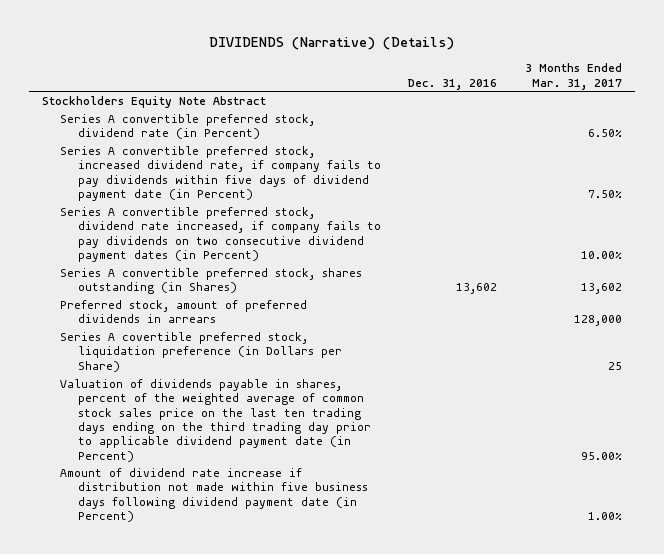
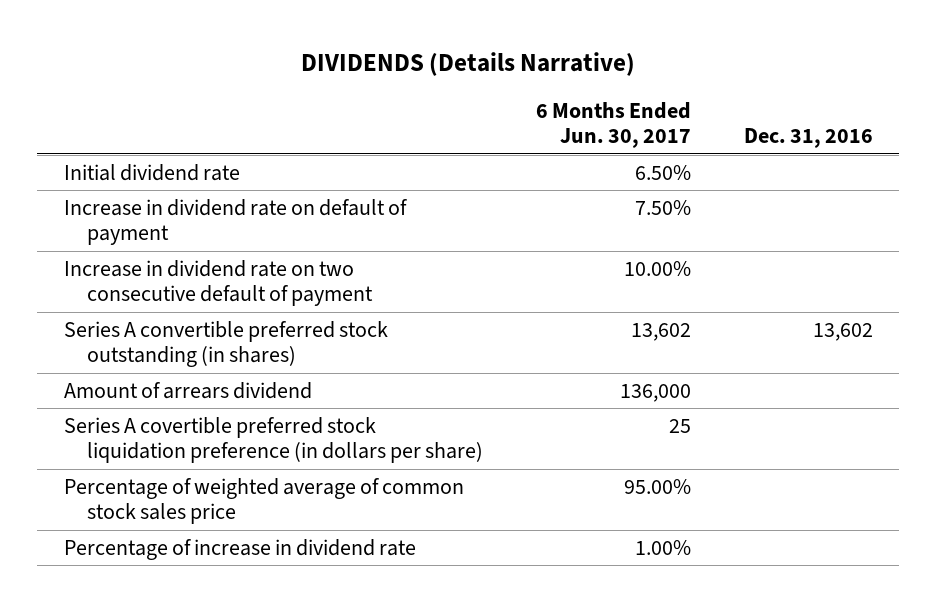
[208,37,454,51] DIVIDENDS (Narrative) (Details) -> [301,52,636,77] DIVIDENDS (Details Narrative)
[524,63,622,90] 3 Months Ended Mar. 31, 2017 -> none
none -> [536,101,692,149] 6 Months Ended Jun. 30, 2017
[42,96,267,109] Stockholders Equity Note Abstract -> none
[60,114,316,140] Series A convertible preferred stock, dividend rate (in Percent) -> [63,163,240,181] Initial dividend rate
[60,146,382,202] Series A convertible preferred stock, increased dividend rate, if company fails to pay dividends within five days of dividend payment date (in Percent) -> [63,198,408,246] Increase in dividend rate on default of payment
[60,207,382,263] Series A convertible preferred stock, dividend rate increased, if company fails to pay dividends on two consecutive dividend payment dates (in Percent) -> [63,259,374,307] Increase in dividend rate on two consecutive default of payment
[60,268,363,295] Series A convertible preferred stock, shares outstanding (in Shares) -> [63,320,388,368] Series A convertible preferred stock outstanding (in shares)
[60,300,308,324] Preferred stock, amount of preferred dividends in arrears -> [63,381,312,399] Amount of arrears dividend
[60,332,343,372] Series A covertible preferred stock, liquidation preference (in Dollars per Share) -> [63,416,484,464] Series A covertible preferred stock liquidation preference (in dollars per share)
[60,379,372,462] Valuation of dividends payable in shares, percent of the weighted average of common stock sales price on the last ten trading days ending on the third trading day prior to applicable dividend payment date (in Percent) -> [63,477,464,525] Percentage of weighted average of common stock sales price
[60,468,369,523] Amount of dividend rate increase if distribution not made within five business days following dividend payment date (in Percent) -> [63,538,416,560] Percentage of increase in dividend rate

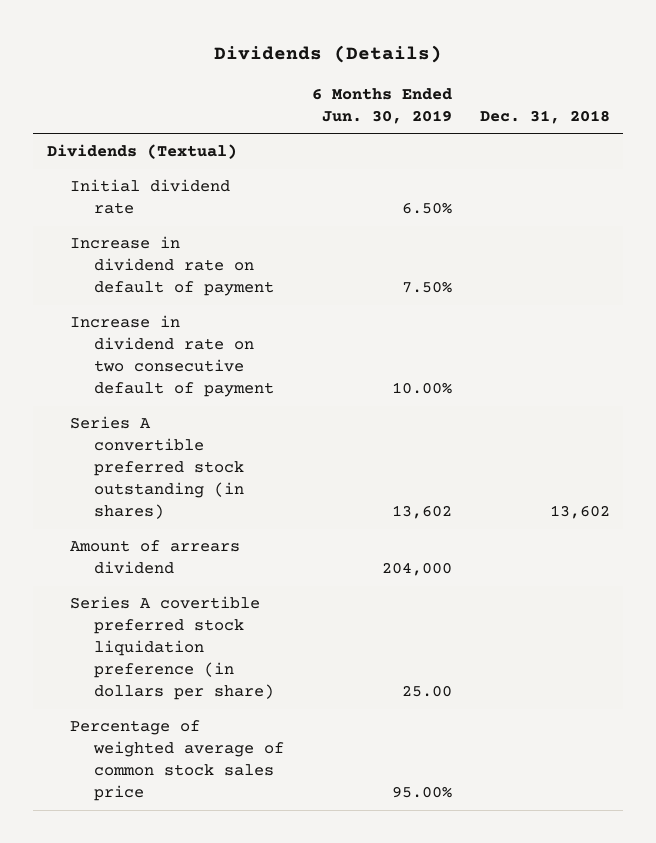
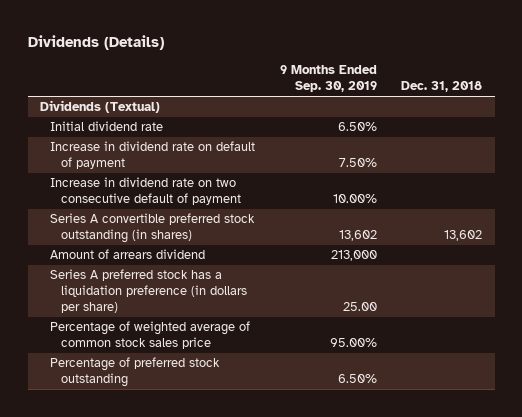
[311,87,452,124] 6 Months Ended Jun. 30, 2019 -> none
none -> [279,65,377,93] 9 Months Ended Sep. 30, 2019
[70,596,274,701] Series A covertible preferred stock liquidation preference (in dollars per share) -> [50,269,247,314] Series A preferred stock has a liquidation preference (in dollars per share)
none -> [50,357,221,388] Percentage of preferred stock outstanding

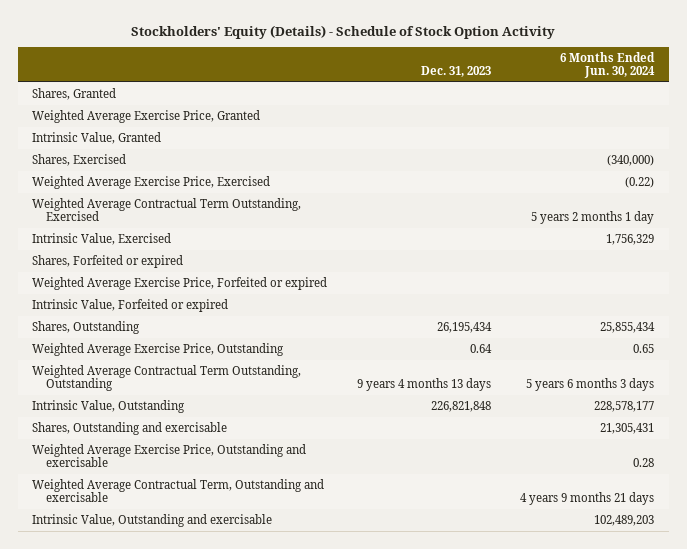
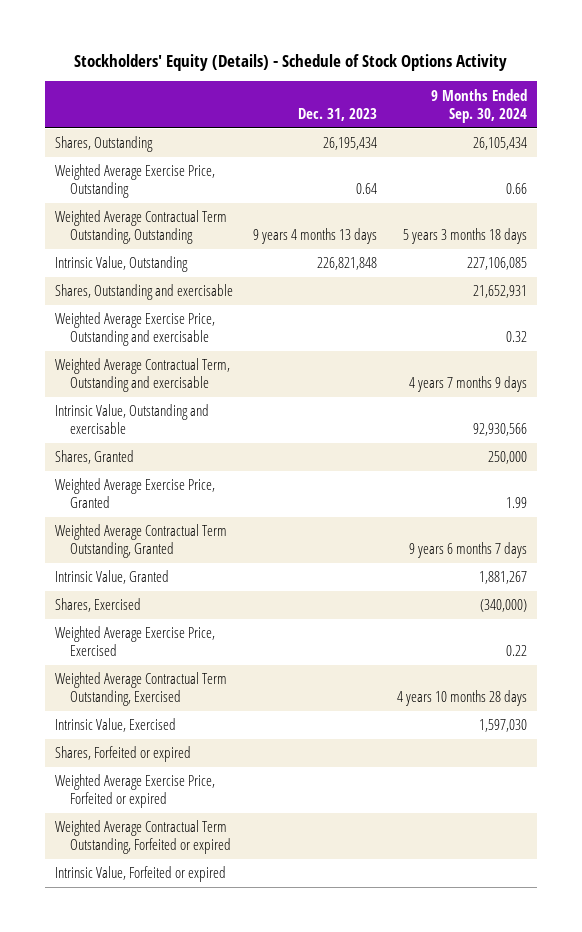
[131,24,556,39] Stockholders' Equity (Details) - Schedule of Stock Option Activity -> [73,53,507,71] Stockholders' Equity (Details) - Schedule of Stock Options Activity
[560,51,656,79] 6 Months Ended Jun. 30, 2024 -> none
none -> [430,88,527,123] 9 Months Ended Sep. 30, 2024
[32,320,141,334] Shares, Outstanding -> [54,136,153,153] Shares, Outstanding
[32,342,285,356] Weighted Average Exercise Price, Outstanding -> [54,164,215,199] Weighted Average Exercise Price, Outstanding
[32,364,302,392] Weighted Average Contractual Term Outstanding, Outstanding -> [54,210,227,245] Weighted Average Contractual Term Outstanding, Outstanding
[32,399,186,413] Intrinsic Value, Outstanding -> [54,256,188,273] Intrinsic Value, Outstanding
[32,421,228,435] Shares, Outstanding and exercisable -> [54,284,233,301] Shares, Outstanding and exercisable
[32,443,307,468] Weighted Average Exercise Price, Outstanding and exercisable -> [54,312,215,347] Weighted Average Exercise Price, Outstanding and exercisable
[32,478,325,503] Weighted Average Contractual Term, Outstanding and exercisable -> [54,358,230,393] Weighted Average Contractual Term, Outstanding and exercisable
[32,513,273,527] Intrinsic Value, Outstanding and exercisable -> [54,404,209,435] Intrinsic Value, Outstanding and exercisable
none -> [54,524,227,559] Weighted Average Contractual Term Outstanding, Granted
none -> [54,820,232,855] Weighted Average Contractual Term Outstanding, Forfeited or expired

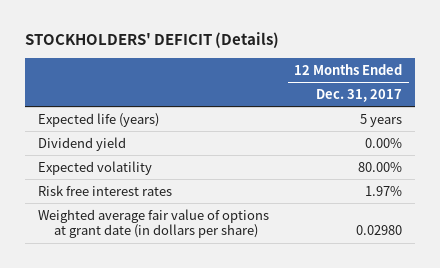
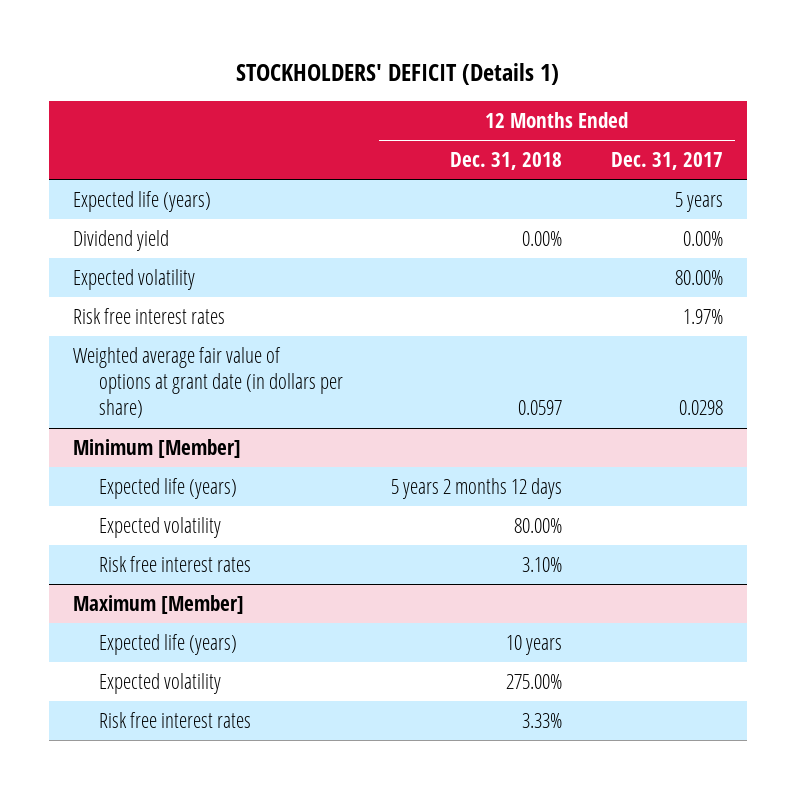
[25,32,280,49] STOCKHOLDERS' DEFICIT (Details) -> [235,62,559,85] STOCKHOLDERS' DEFICIT (Details 1)
none -> [450,152,563,171] Dec. 31, 2018
[356,225,403,236] 0.02980 -> [678,400,723,416] 0.0298
none -> [73,438,242,458] Minimum [Member]
none -> [99,477,238,499] Expected life (years)
none -> [99,516,222,538] Expected volatility
none -> [99,555,252,572] Risk free interest rates
none -> [73,594,245,614] Maximum [Member]
none -> [99,633,238,655] Expected life (years)
none -> [99,672,222,694] Expected volatility
none -> [99,711,252,728] Risk free interest rates

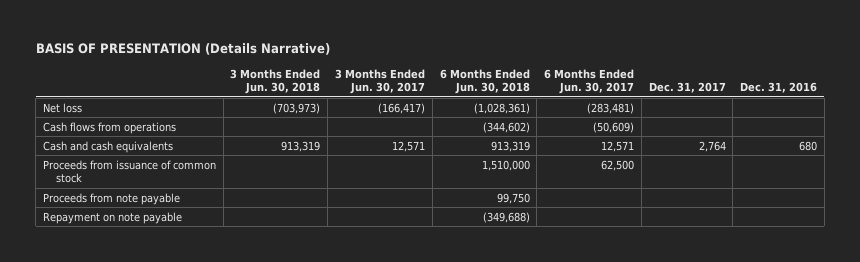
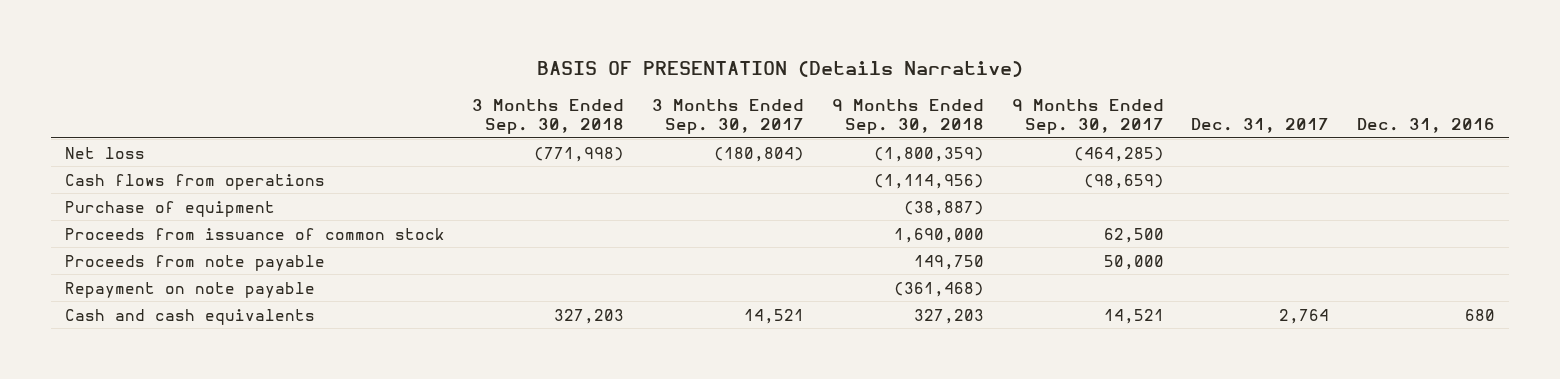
[230,68,321,95] 3 Months Ended Jun. 30, 2018 -> none
[334,68,425,95] 3 Months Ended Jun. 30, 2017 -> none
[439,68,530,95] 6 Months Ended Jun. 30, 2018 -> none
[544,68,635,95] 6 Months Ended Jun. 30, 2017 -> none
none -> [472,98,625,134] 3 Months Ended Sep. 30, 2018
none -> [652,98,805,134] 3 Months Ended Sep. 30, 2017
none -> [831,98,984,134] 9 Months Ended Sep. 30, 2018
none -> [1011,98,1164,134] 9 Months Ended Sep. 30, 2017
none -> [64,200,275,217] Purchase of equipment
[42,140,173,153] Cash and cash equivalents -> [64,308,315,325] Cash and cash equivalents

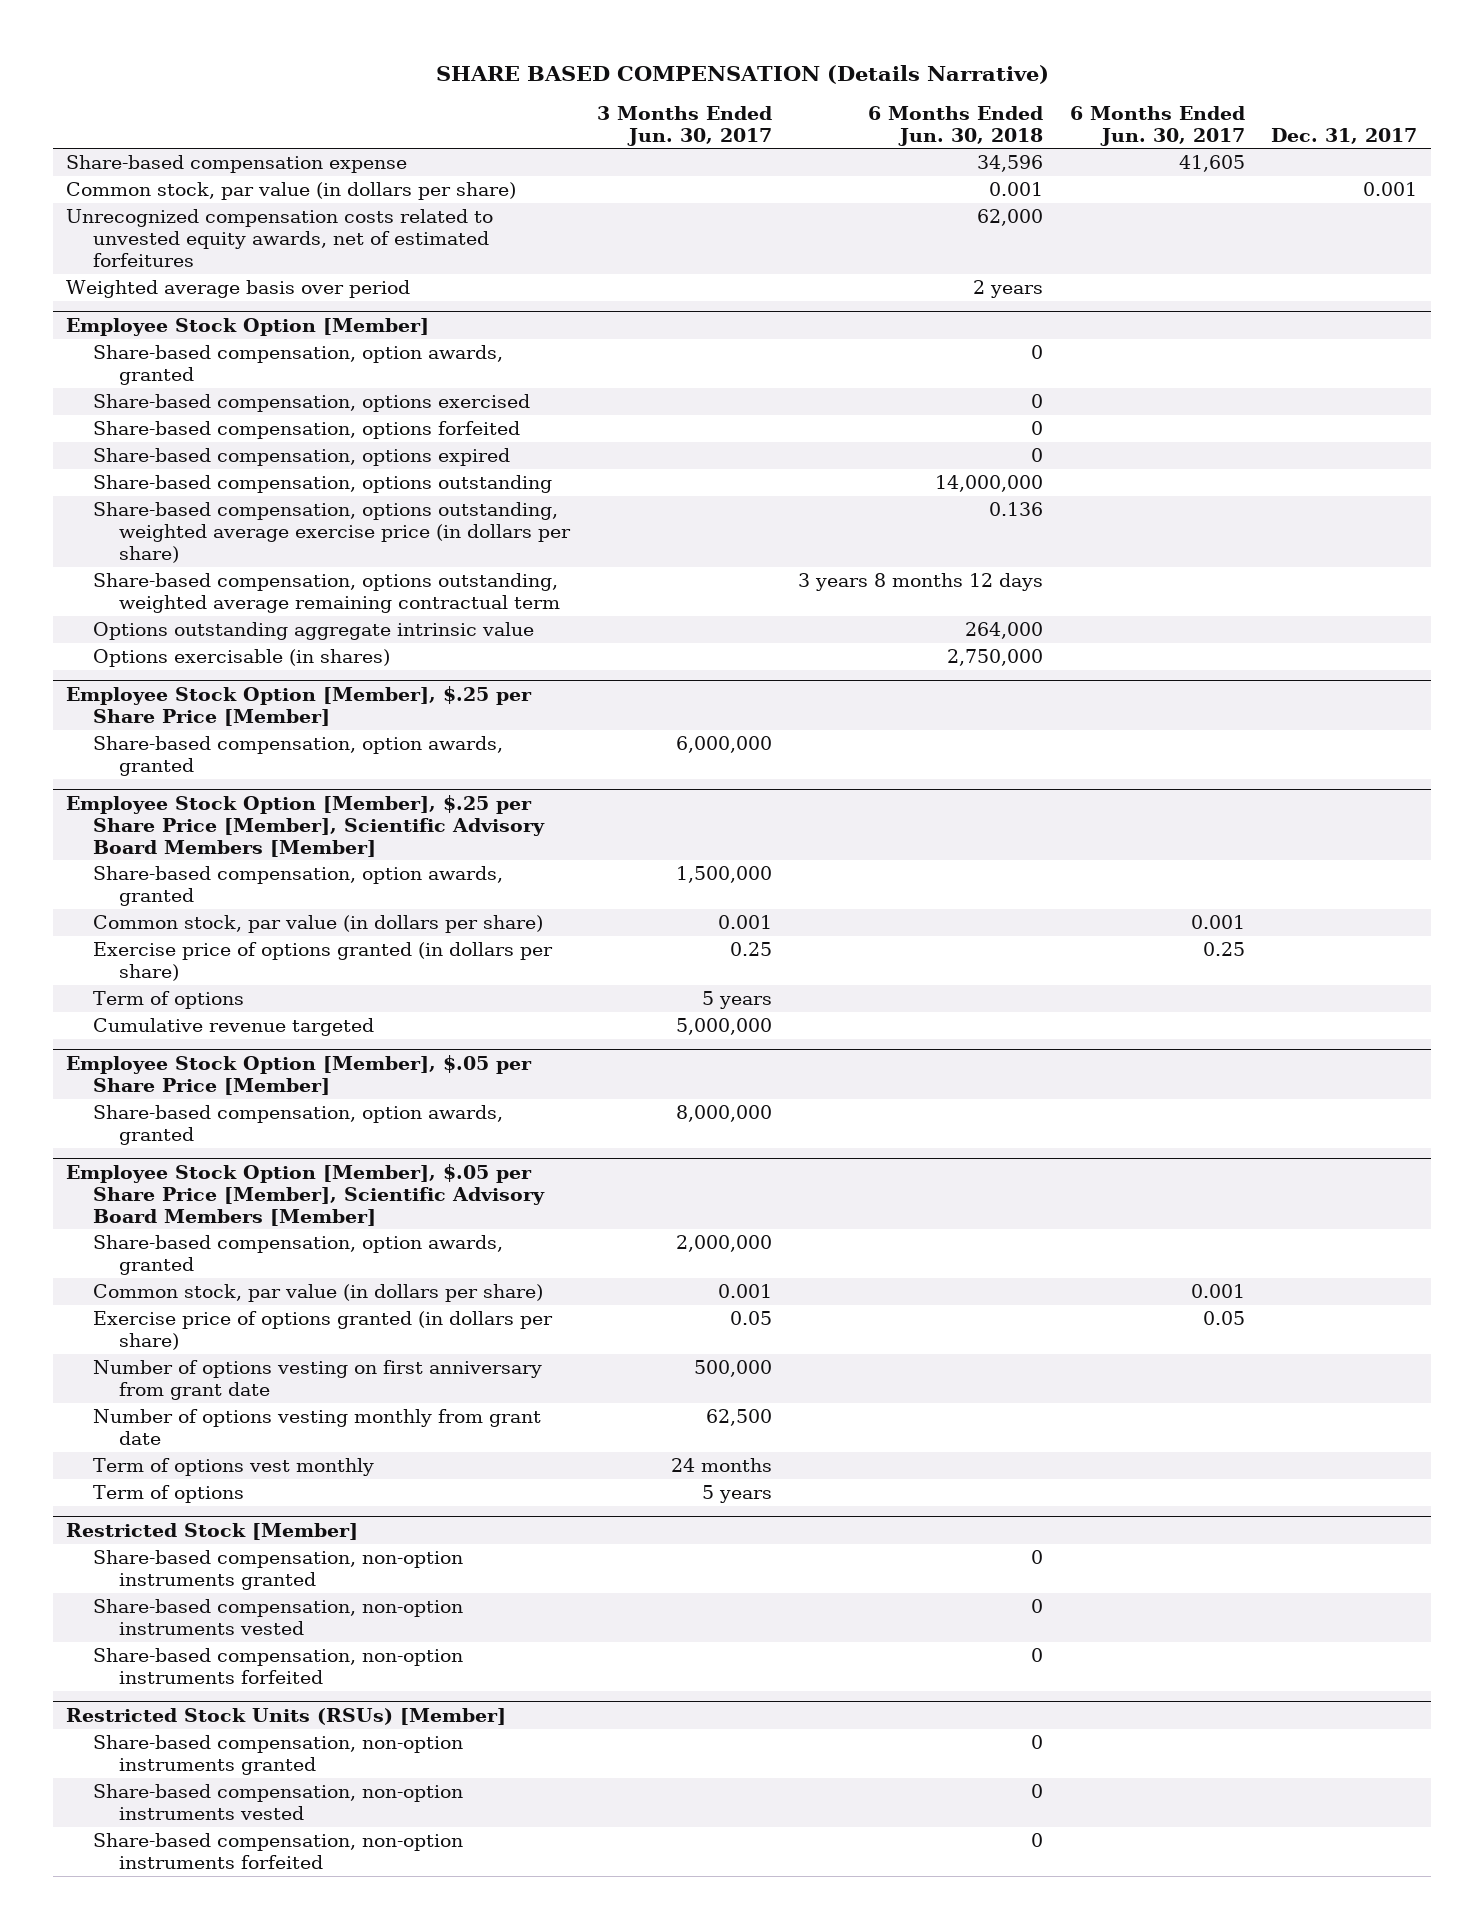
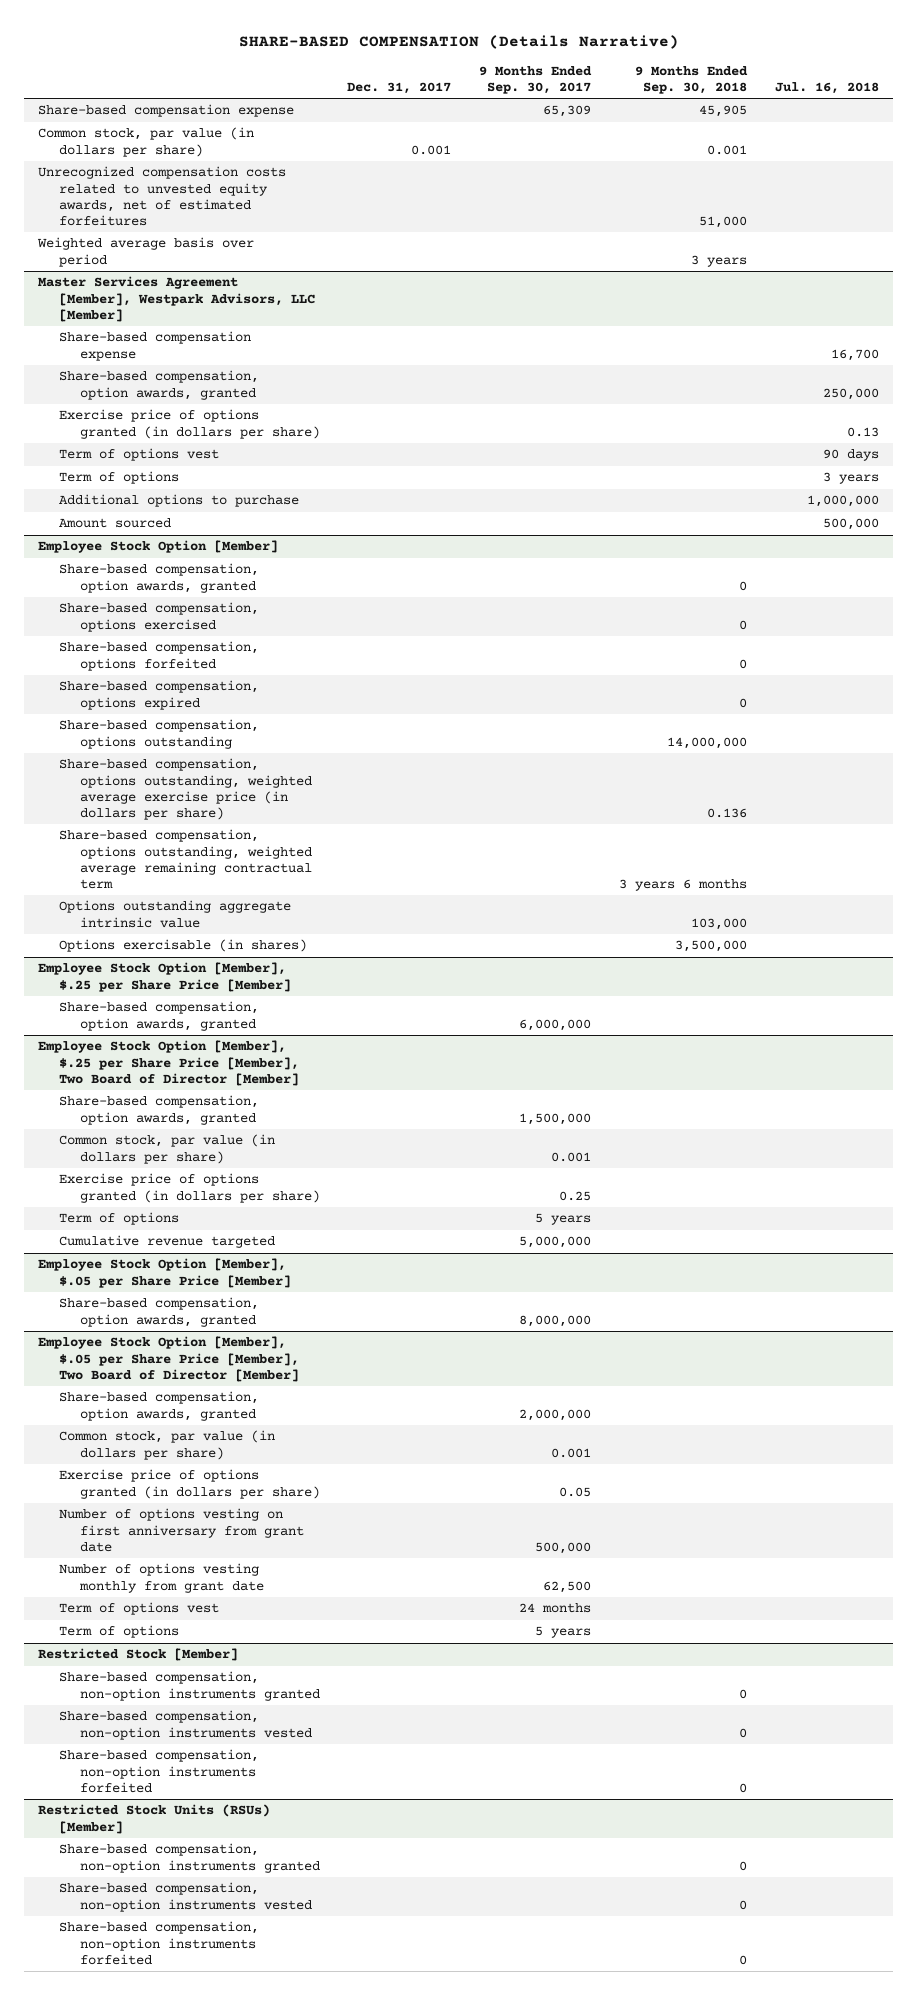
[435,65,1049,85] SHARE BASED COMPENSATION (Details Narrative) -> [238,34,679,49] SHARE-BASED COMPENSATION (Details Narrative)
[596,105,772,146] 3 Months Ended Jun. 30, 2017 -> none
[868,105,1044,146] 6 Months Ended Jun. 30, 2018 -> none
[1069,105,1245,146] 6 Months Ended Jun. 30, 2017 -> none
none -> [479,65,593,95] 9 Months Ended Sep. 30, 2017
none -> [635,65,749,95] 9 Months Ended Sep. 30, 2018
none -> [775,82,880,95] Jul. 16, 2018
none -> [37,276,315,322] Master Services Agreement [Member], Westpark Advisors, LLC [Member]
none -> [58,331,251,361] Share-based compensation expense
none -> [58,370,259,400] Share-based compensation, option awards, granted
none -> [58,409,320,439] Exercise price of options granted (in dollars per share)
none -> [58,448,219,462] Term of options vest
none -> [58,471,179,485] Term of options
none -> [58,494,299,508] Additional options to purchase
none -> [58,518,171,529] Amount sourced
[66,795,545,857] Employee Stock Option [Member], $.25 per Share Price [Member], Scientific Advisory Board Members [Member] -> [37,1040,299,1086] Employee Stock Option [Member], $.25 per Share Price [Member], Two Board of Director [Member]
[66,1164,545,1226] Employee Stock Option [Member], $.05 per Share Price [Member], Scientific Advisory Board Members [Member] -> [37,1336,299,1382] Employee Stock Option [Member], $.05 per Share Price [Member], Two Board of Director [Member]
[92,1458,374,1477] Term of options vest monthly -> [58,1602,219,1616] Term of options vest

